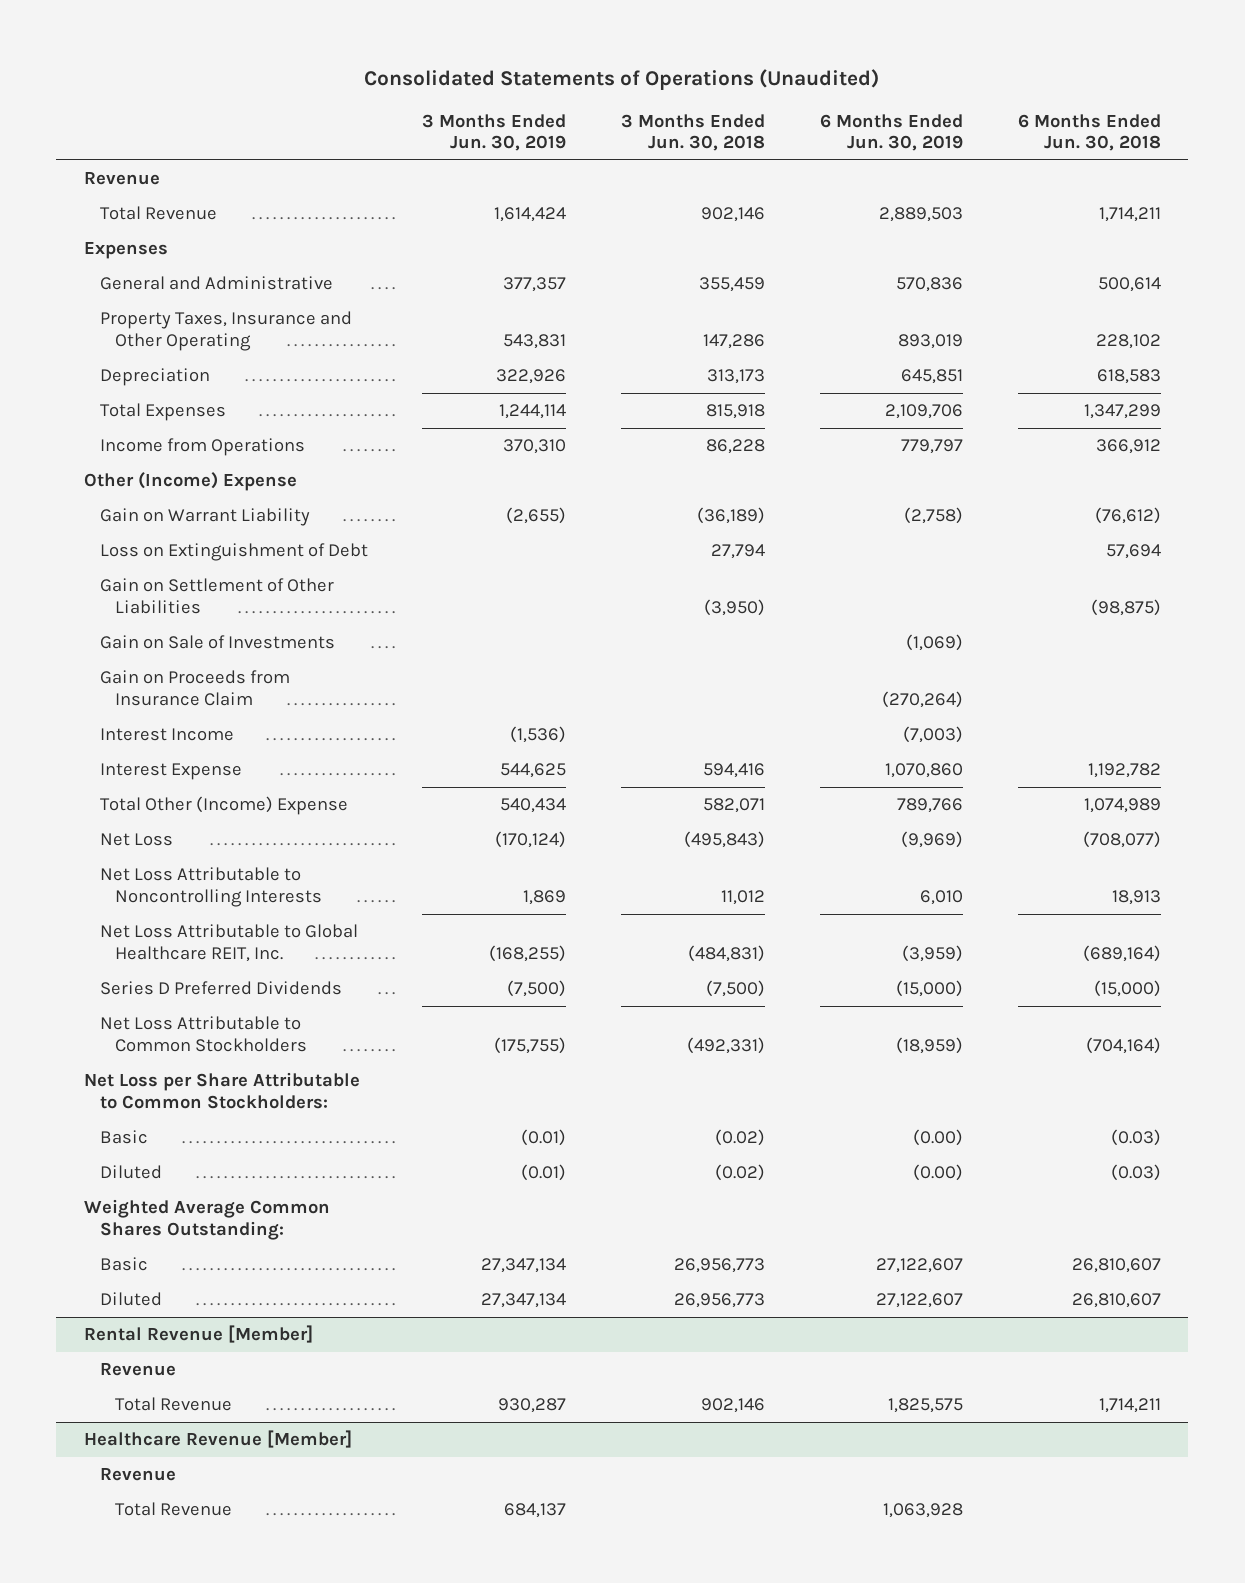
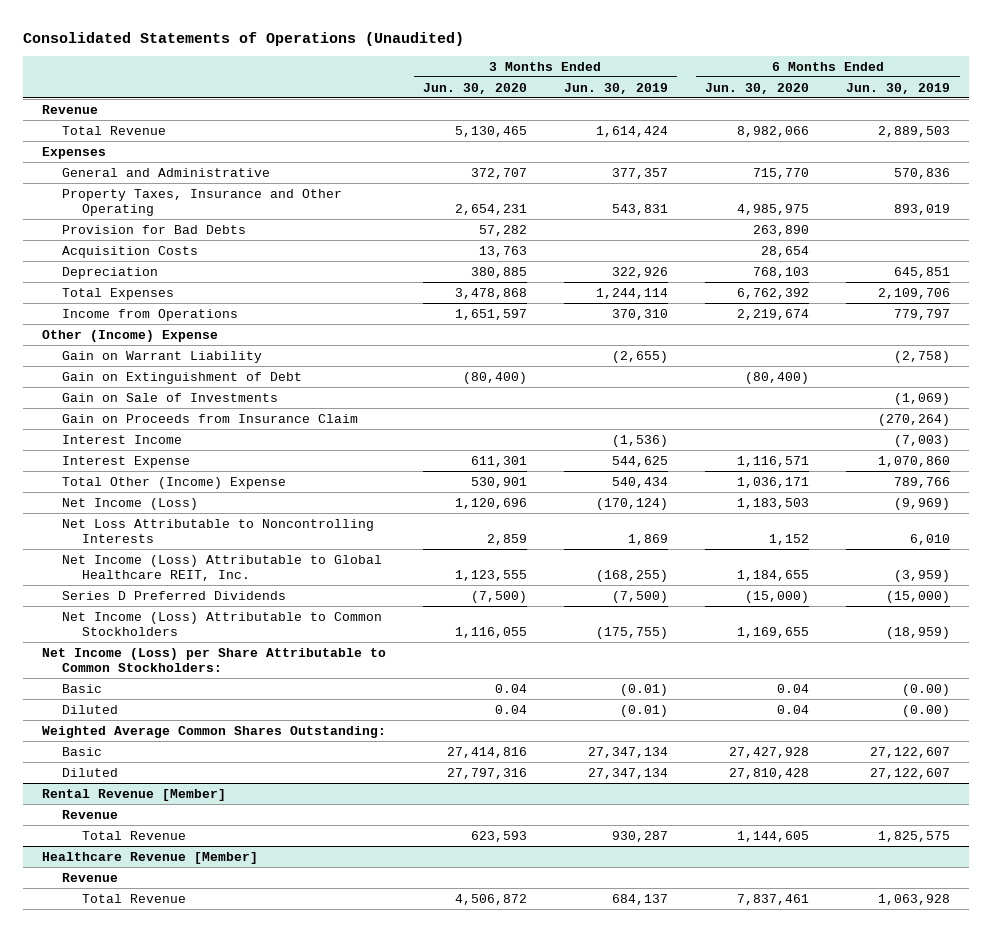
[621,113,766,152] 3 Months Ended Jun. 30, 2018 -> none
[1017,113,1161,152] 6 Months Ended Jun. 30, 2018 -> none
none -> [422,82,527,94] Jun. 30, 2020
none -> [705,82,810,94] Jun. 30, 2020
none -> [61,224,246,234] Provision for Bad Debts
none -> [61,245,198,258] Acquisition Costs
[99,578,334,614] Gain on Settlement of Other Liabilities -> none
[99,543,368,562] Loss on Extinguishment of Debt -> [61,371,302,384] Gain on Extinguishment of Debt
[99,833,173,847] Net Loss -> [61,497,198,510] Net Income (Loss)
[99,924,358,962] Net Loss Attributable to Global Healthcare REIT, Inc. -> [61,554,382,582] Net Income (Loss) Attributable to Global Healthcare REIT, Inc.
[99,1016,308,1052] Net Loss Attributable to Common Stockholders -> [61,611,382,637] Net Income (Loss) Attributable to Common Stockholders
[83,1072,360,1109] Net Loss per Share Attributable to Common Stockholders: -> [41,647,386,673] Net Income (Loss) per Share Attributable to Common Stockholders:

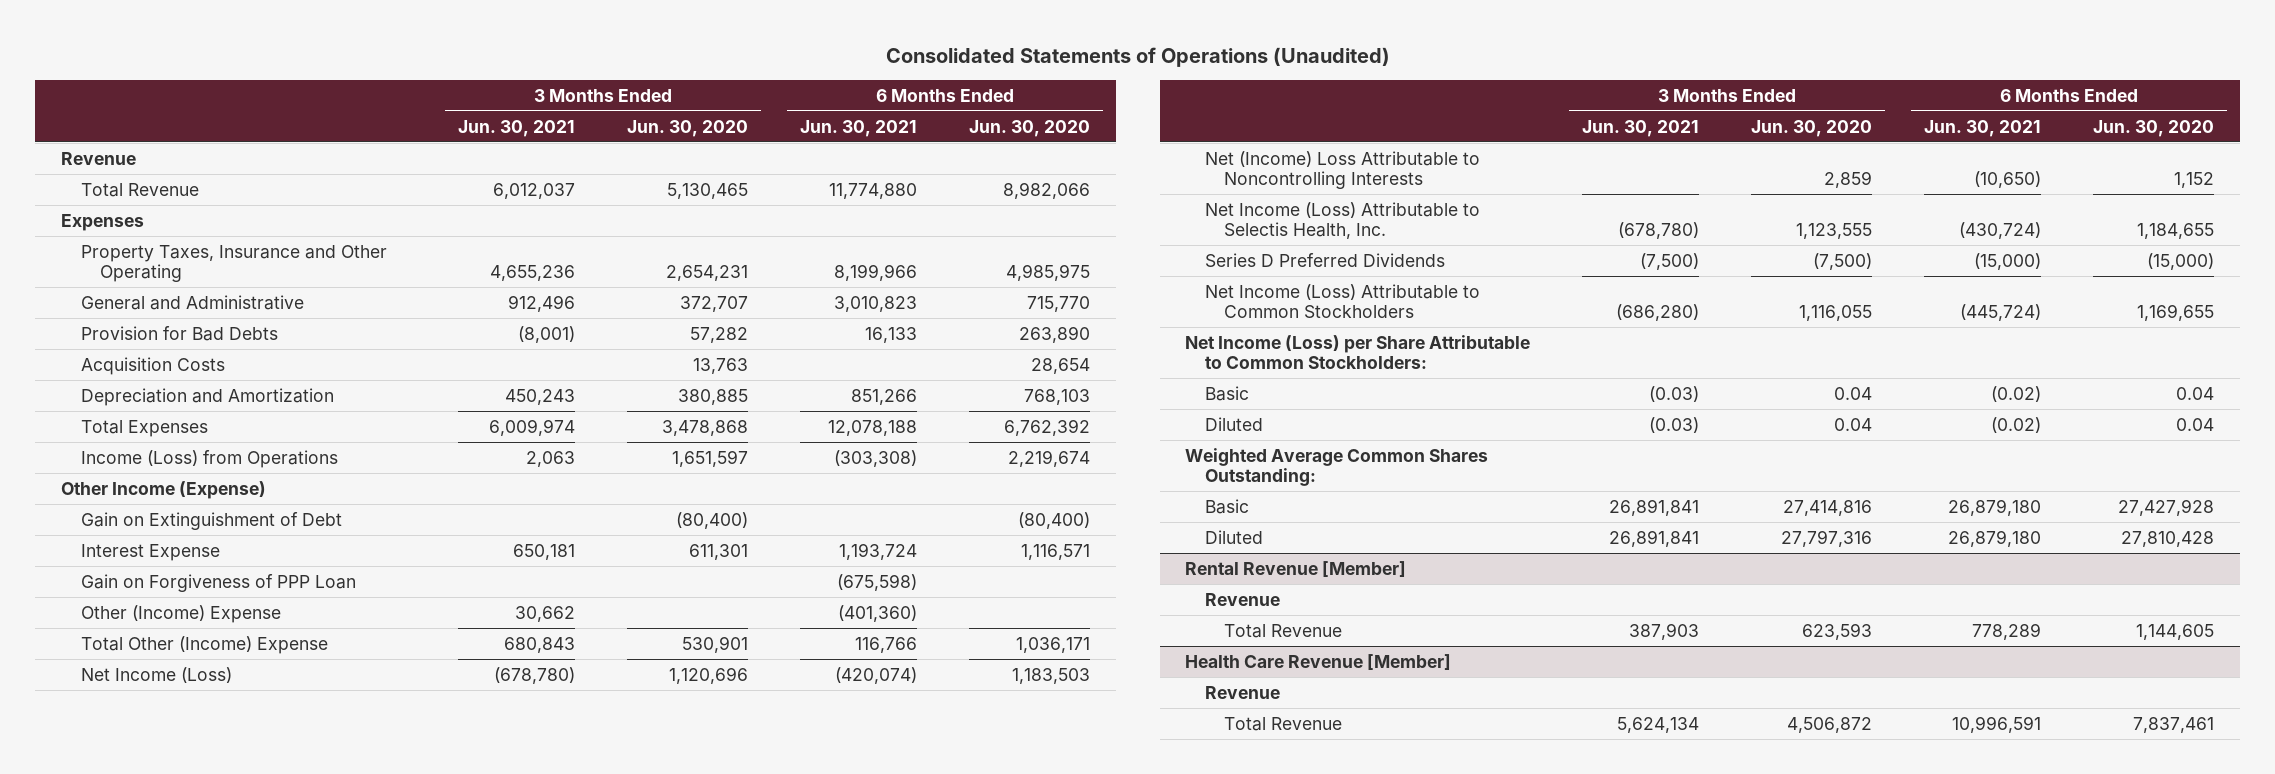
[564,82,669,94] Jun. 30, 2019 -> none
[846,82,951,94] Jun. 30, 2019 -> none
none -> [458,119,576,137] Jun. 30, 2021
none -> [799,119,917,137] Jun. 30, 2021
[61,167,270,177] General and Administrative -> [80,294,304,310] General and Administrative
[61,266,158,279] Depreciation -> [80,387,334,406] Depreciation and Amortization
[61,350,262,363] Gain on Warrant Liability -> none
[61,308,238,321] Income from Operations -> [80,449,338,468] Income (Loss) from Operations
none -> [61,480,267,499] Other Income (Expense)
[61,392,278,402] Gain on Sale of Investments -> none
[61,413,358,423] Gain on Proceeds from Insurance Claim -> none
[61,434,182,444] Interest Income -> none
none -> [80,573,356,592] Gain on Forgiveness of PPP Loan
[41,329,218,342] Other (Income) Expense -> [80,604,281,623] Other (Income) Expense
[61,518,374,544] Net Loss Attributable to Noncontrolling Interests -> [1204,150,1480,190] Net (Income) Loss Attributable to Noncontrolling Interests
[61,554,382,582] Net Income (Loss) Attributable to Global Healthcare REIT, Inc. -> [1204,201,1480,240] Net Income (Loss) Attributable to Selectis Health, Inc.
[41,851,258,864] Healthcare Revenue [Member] -> none
none -> [1185,653,1452,670] Health Care Revenue [Member]

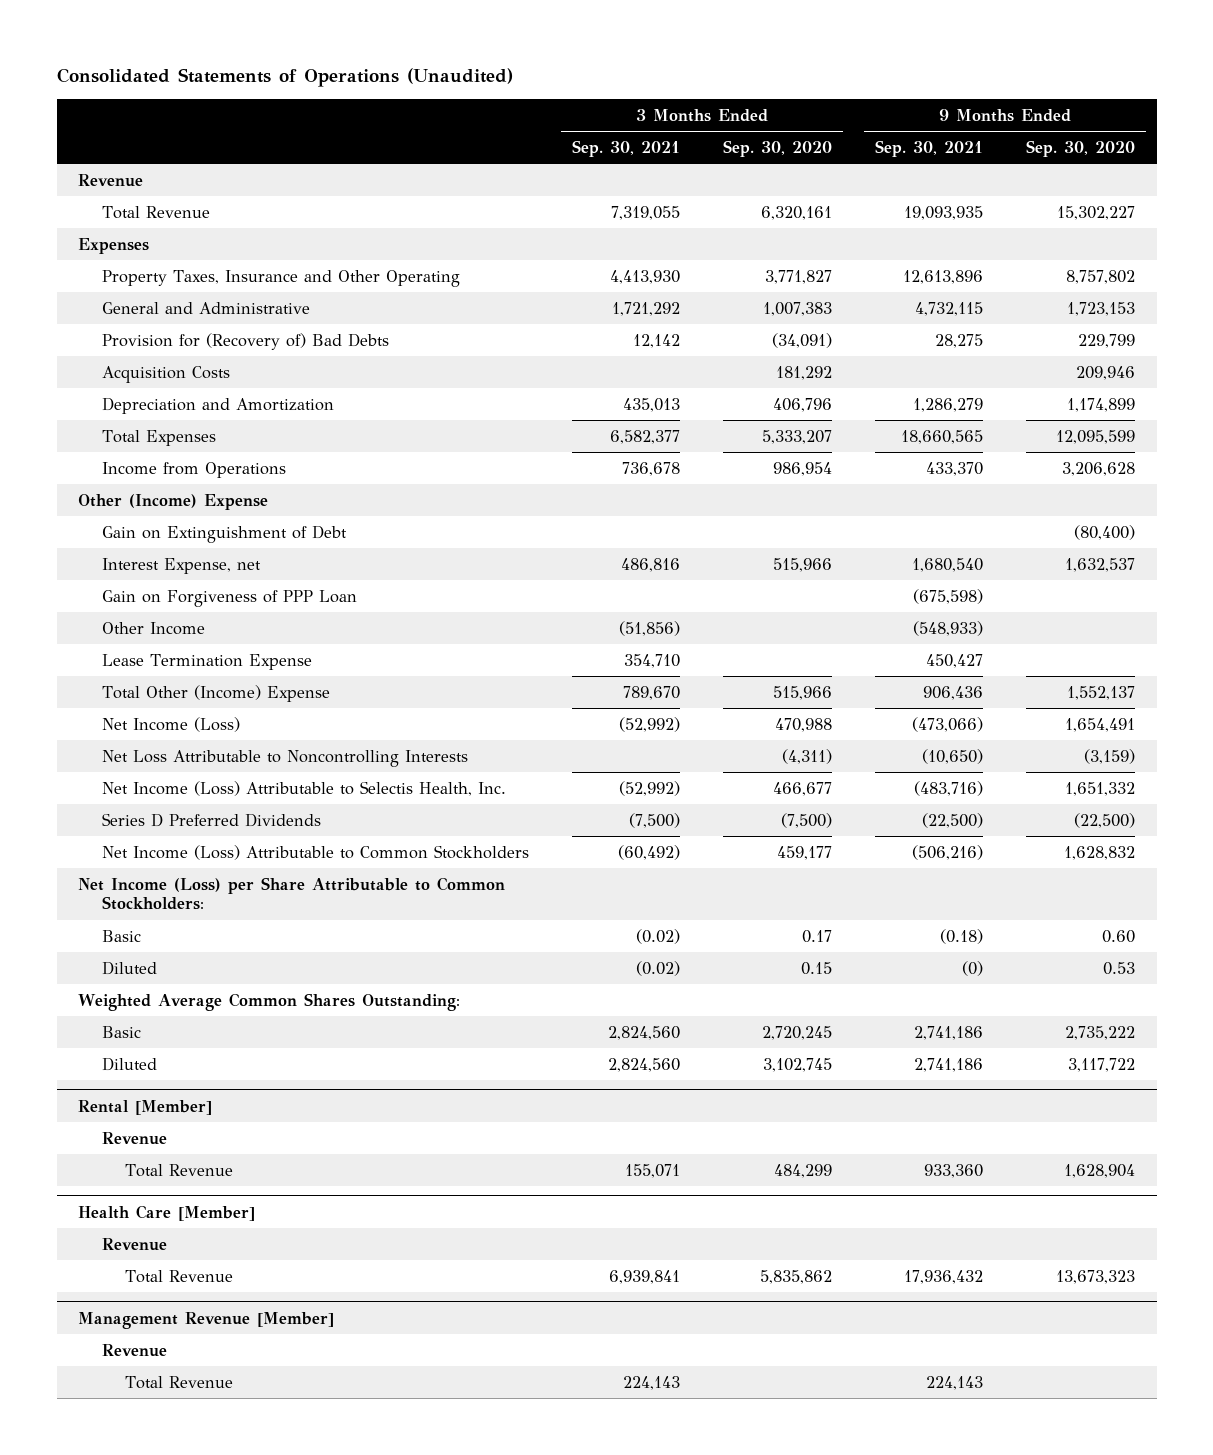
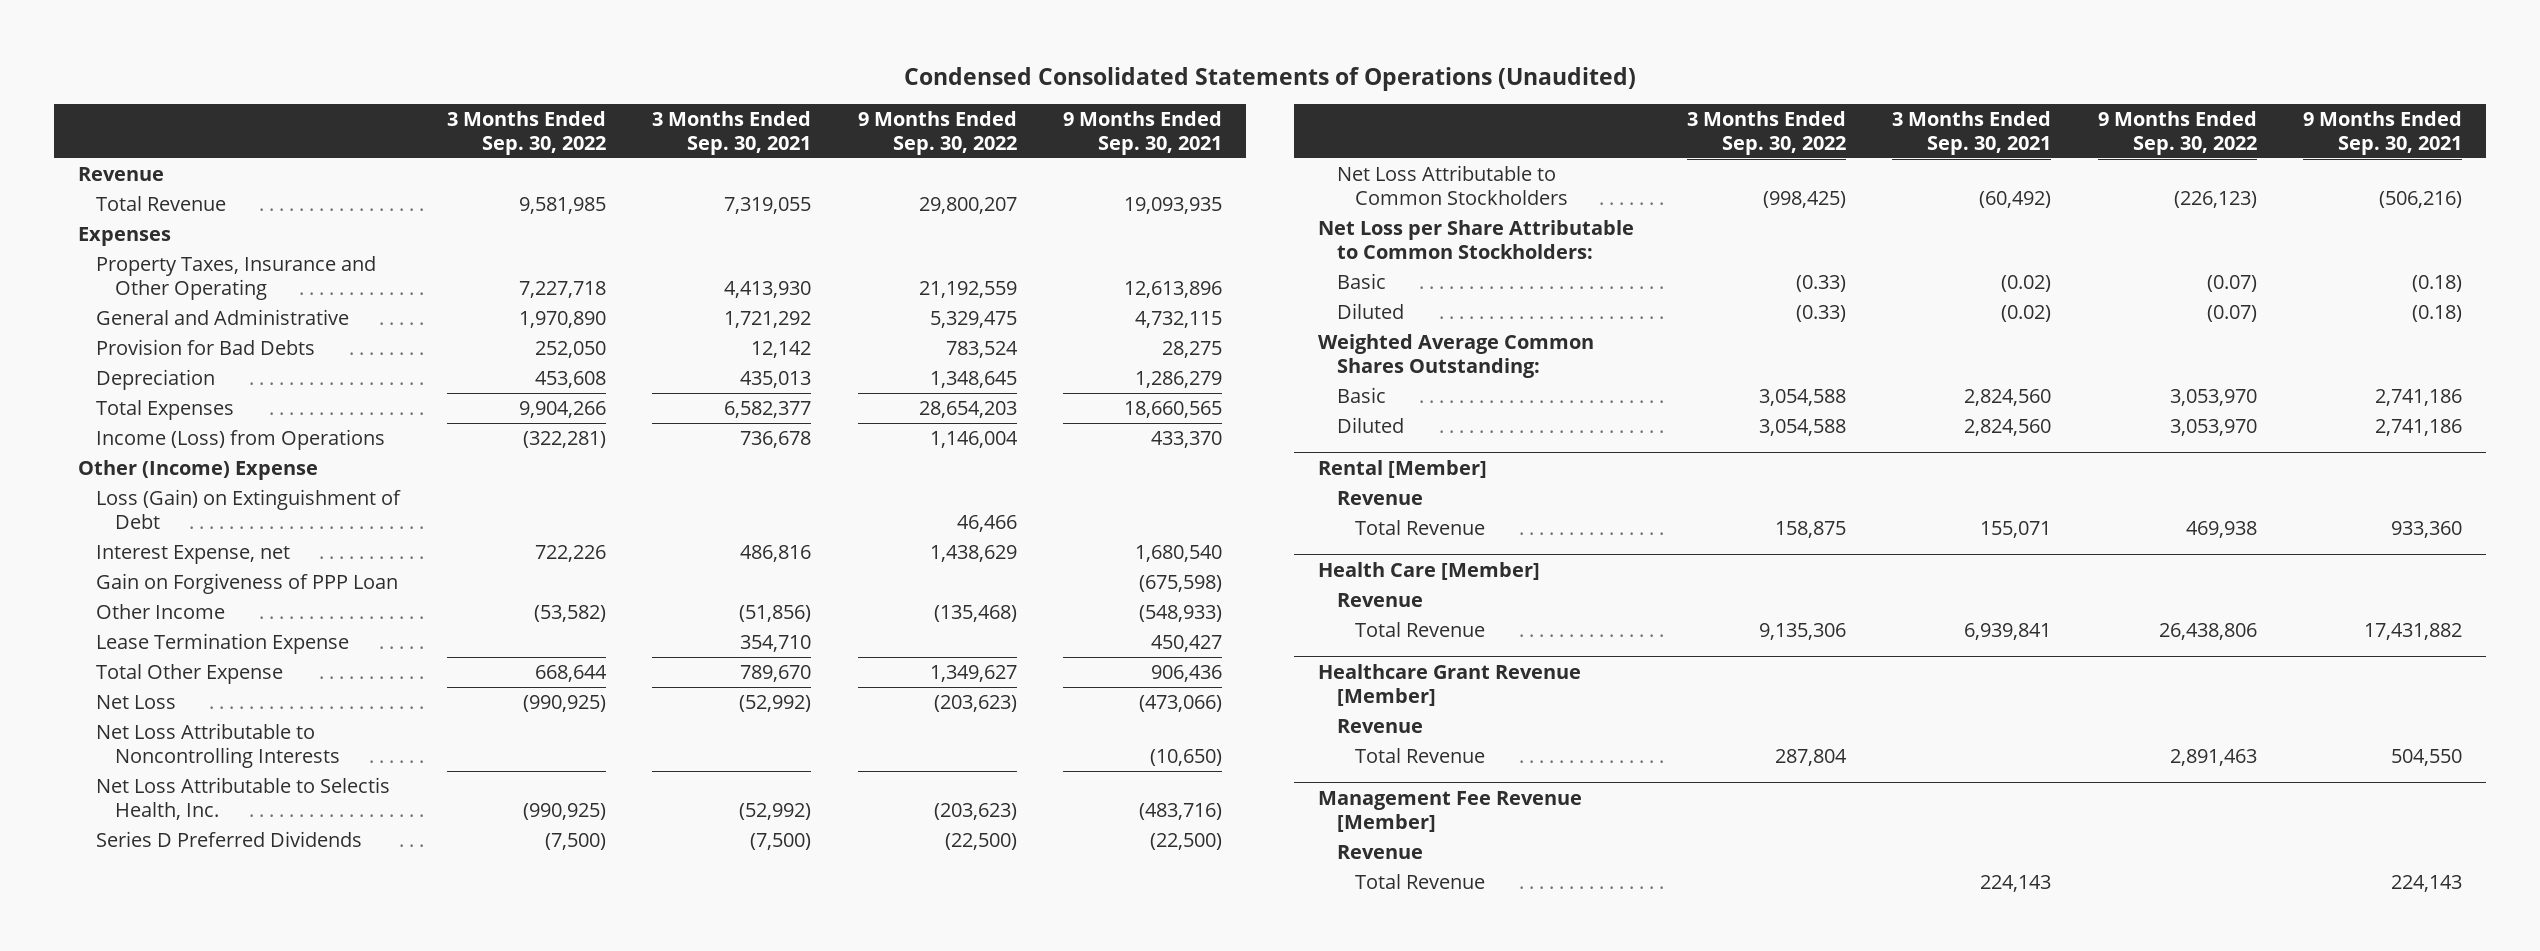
[56,68,513,88] Consolidated Statements of Operations (Unaudited) -> [903,66,1636,91] Condensed Consolidated Statements of Operations (Unaudited)
[722,139,832,157] Sep. 30, 2020 -> none
[1026,139,1136,157] Sep. 30, 2020 -> none
none -> [446,111,606,155] 3 Months Ended Sep. 30, 2022
none -> [857,111,1017,155] 9 Months Ended Sep. 30, 2022
[101,365,230,383] Acquisition Costs -> none
[101,332,389,350] Provision for (Recovery of) Bad Debts -> [96,338,316,355] Provision for Bad Debts
[101,396,334,414] Depreciation and Amortization -> [96,368,216,390] Depreciation
[101,461,286,478] Income from Operations -> [96,428,386,450] Income (Loss) from Operations
[101,524,347,543] Gain on Extinguishment of Debt -> [96,488,402,529] Loss (Gain) on Extinguishment of Debt
[101,684,330,702] Total Other (Income) Expense -> [96,663,284,684] Total Other Expense
[101,716,240,732] Net Income (Loss) -> [96,694,177,709] Net Loss
[101,780,506,796] Net Income (Loss) Attributable to Selectis Health, Inc. -> [96,776,391,820] Net Loss Attributable to Selectis Health, Inc.
[101,844,529,860] Net Income (Loss) Attributable to Common Stockholders -> [1336,164,1569,205] Net Loss Attributable to Common Stockholders
[78,876,506,911] Net Income (Loss) per Share Attributable to Common Stockholders: -> [1317,219,1634,259] Net Loss per Share Attributable to Common Stockholders:
[962,960,984,976] (0) -> [2412,304,2463,322] (0.18)
[78,1311,335,1329] Management Revenue [Member] -> none
[904,1269,984,1284] 17,936,432 -> [2364,622,2463,640] 17,431,882
none -> [1317,663,1581,706] Healthcare Grant Revenue [Member]
none -> [1355,747,1486,763] Total Revenue
none -> [1317,790,1582,832] Management Fee Revenue [Member]
none -> [1336,844,1423,859] Revenue

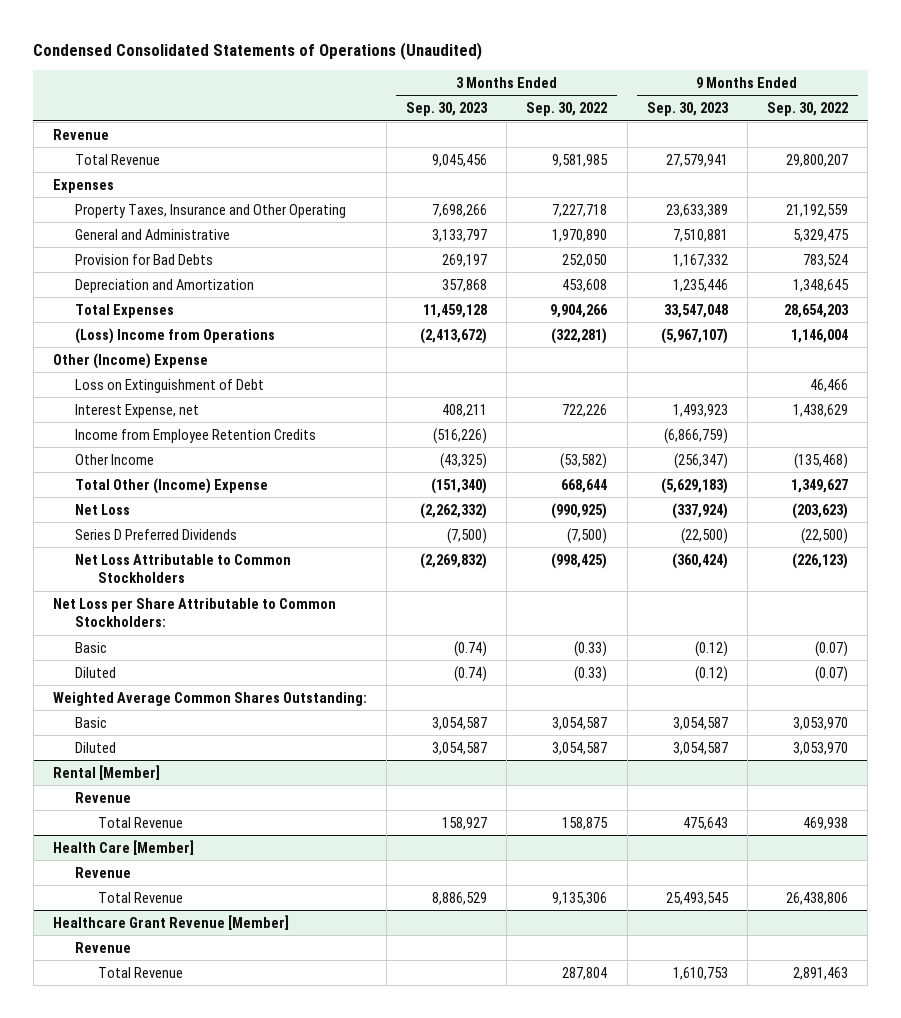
[652,111,812,155] 3 Months Ended Sep. 30, 2021 -> none
[1063,111,1223,155] 9 Months Ended Sep. 30, 2021 -> none
none -> [406,102,489,117] Sep. 30, 2023
none -> [646,102,729,117] Sep. 30, 2023
[96,368,216,390] Depreciation -> [75,278,255,293] Depreciation and Amortization
[96,428,386,450] Income (Loss) from Operations -> [75,327,276,344] (Loss) Income from Operations
[96,488,402,529] Loss (Gain) on Extinguishment of Debt -> [75,378,265,393] Loss on Extinguishment of Debt
[96,572,399,594] Gain on Forgiveness of PPP Loan -> none
none -> [75,428,317,443] Income from Employee Retention Credits
[96,632,350,654] Lease Termination Expense -> none
[96,663,284,684] Total Other Expense -> [75,477,269,494] Total Other (Income) Expense
[96,722,341,768] Net Loss Attributable to Noncontrolling Interests -> none
[96,776,391,820] Net Loss Attributable to Selectis Health, Inc. -> none
[1759,388,1847,406] 3,054,588 -> [552,716,608,730] 3,054,587
[1759,418,1847,436] 3,054,588 -> [552,741,608,755] 3,054,587
[1317,790,1582,832] Management Fee Revenue [Member] -> none
[1336,844,1423,859] Revenue -> none
[1355,873,1486,889] Total Revenue -> none

